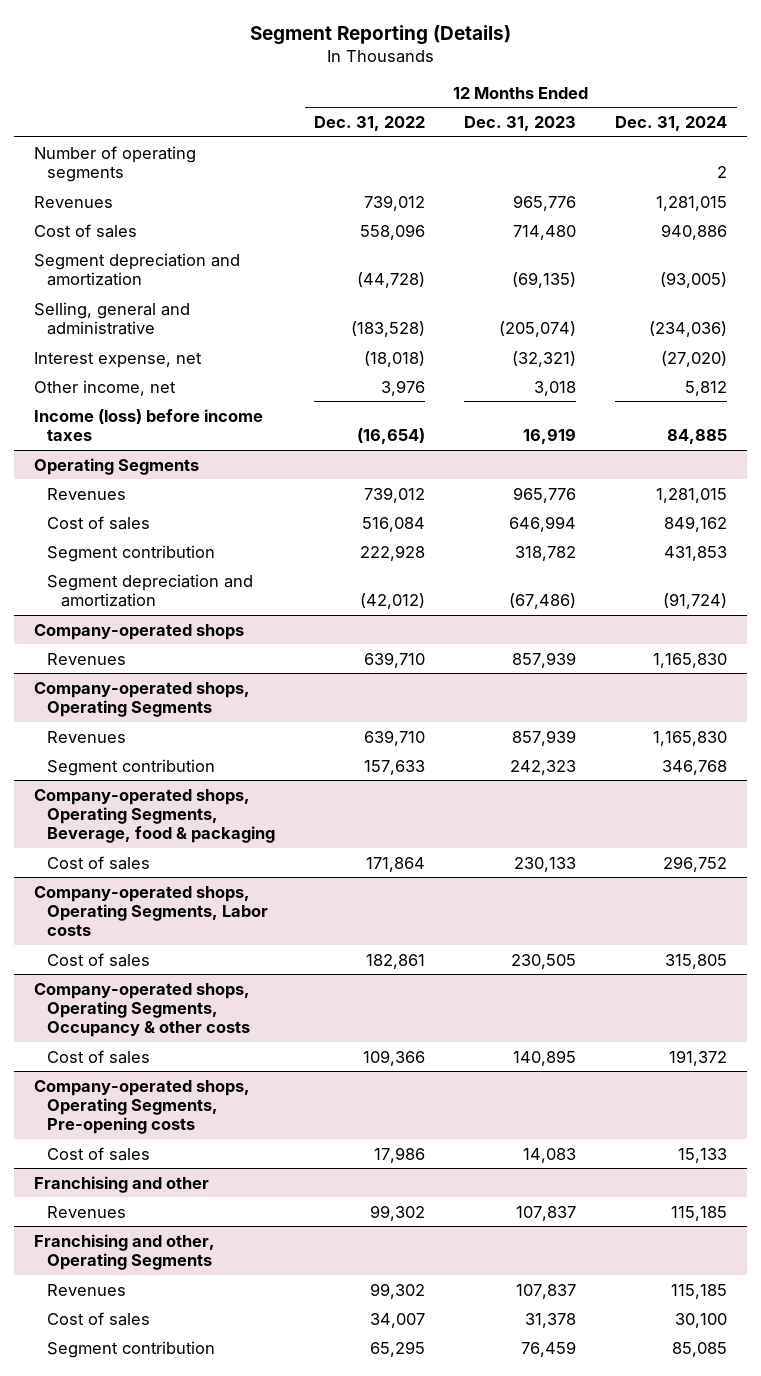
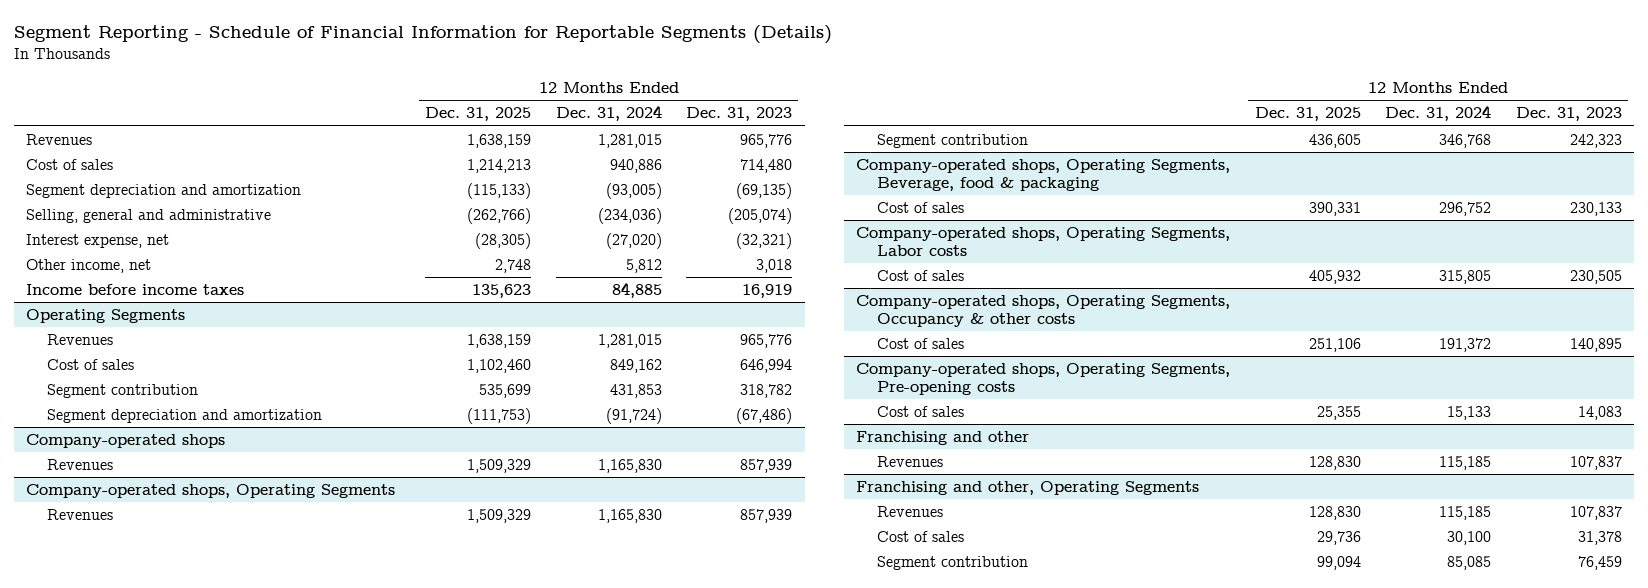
[249,24,511,45] Segment Reporting (Details) -> [14,25,833,45] Segment Reporting - Schedule of Financial Information for Reportable Segments (Details)
[314,116,426,132] Dec. 31, 2022 -> none
none -> [425,107,532,122] Dec. 31, 2025
[33,145,196,182] Number of operating segments -> none
[33,408,263,441] Income (loss) before income taxes -> [26,284,245,296] Income before income taxes

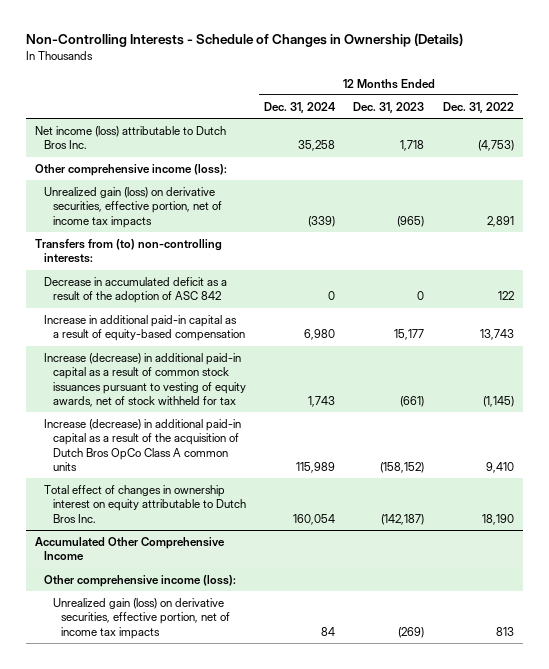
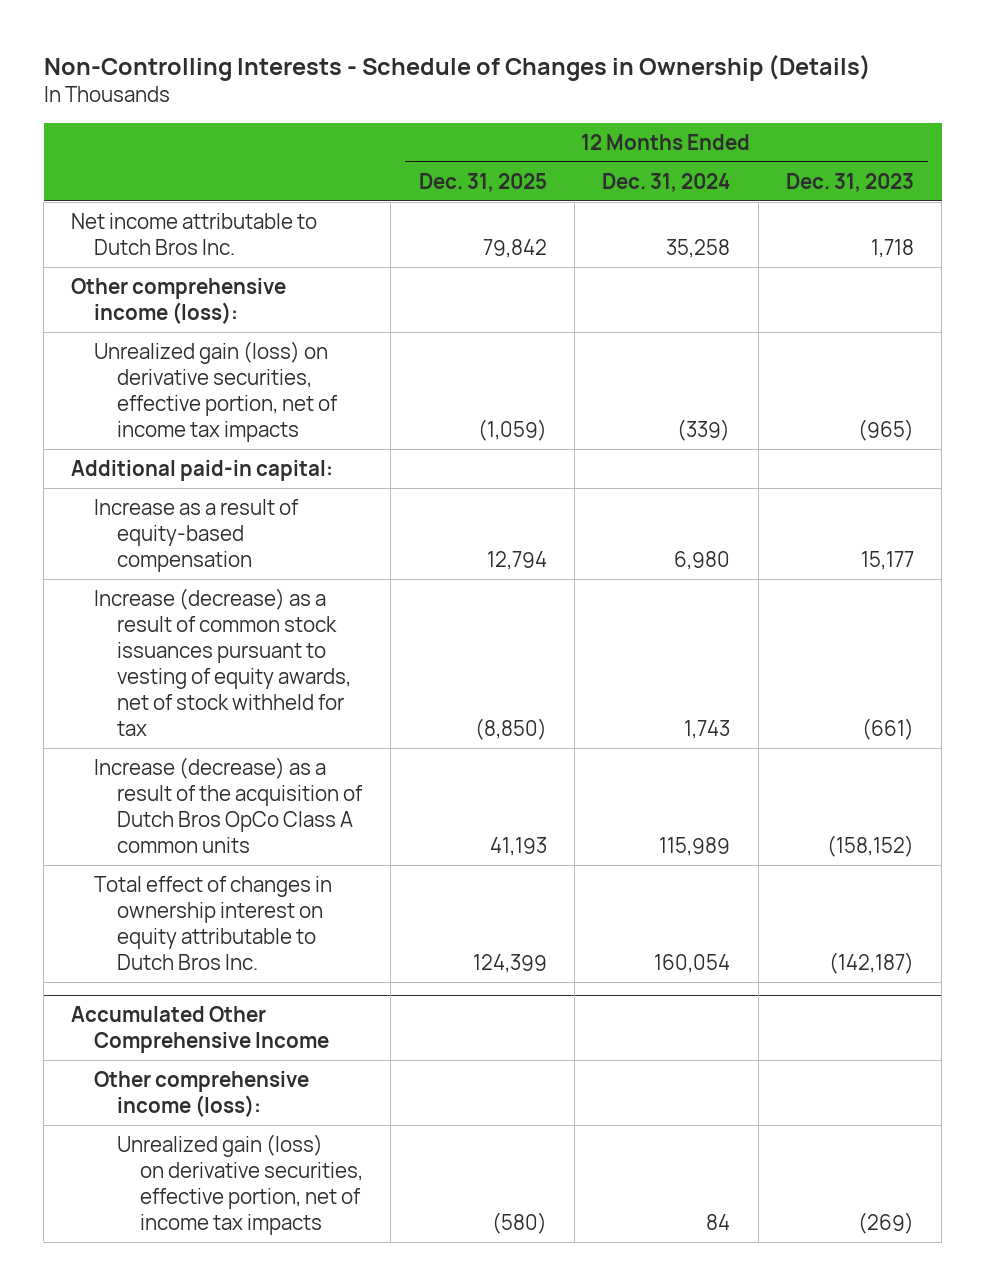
[442,101,514,113] Dec. 31, 2022 -> none
none -> [418,172,547,192] Dec. 31, 2025
[35,125,227,150] Net income (loss) attributable to Dutch Bros Inc. -> [71,212,318,255] Net income attributable to Dutch Bros Inc.
[43,276,227,304] Decrease in accumulated deficit as a result of the adoption of ASC 842 -> none
[35,238,223,264] Transfers from (to) non-controlling interests: -> [71,459,334,481] Additional paid-in capital:
[43,314,245,342] Increase in additional paid-in capital as a result of equity-based compensation -> [94,498,300,572] Increase as a result of equity-based compensation
[43,352,246,408] Increase (decrease) in additional paid-in capital as a result of common stock issuances pursuant to vesting of equity awards, net of stock withheld for tax -> [94,587,352,737] Increase (decrease) as a result of common stock issuances pursuant to vesting of equity awards, net of stock withheld for tax
[43,418,241,472] Increase (decrease) in additional paid-in capital as a result of the acquisition of Dutch Bros OpCo Class A common units -> [94,756,364,853] Increase (decrease) as a result of the acquisition of Dutch Bros OpCo Class A common units

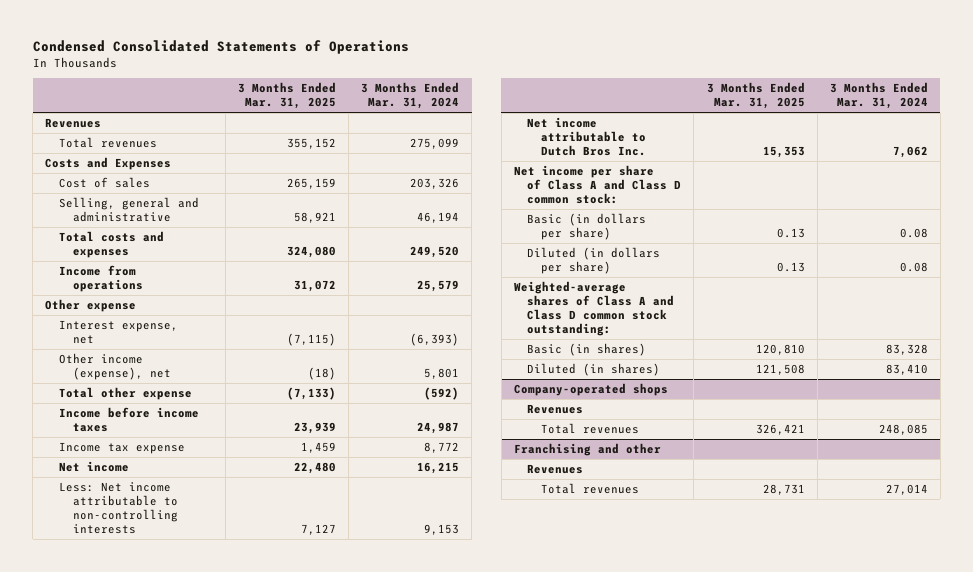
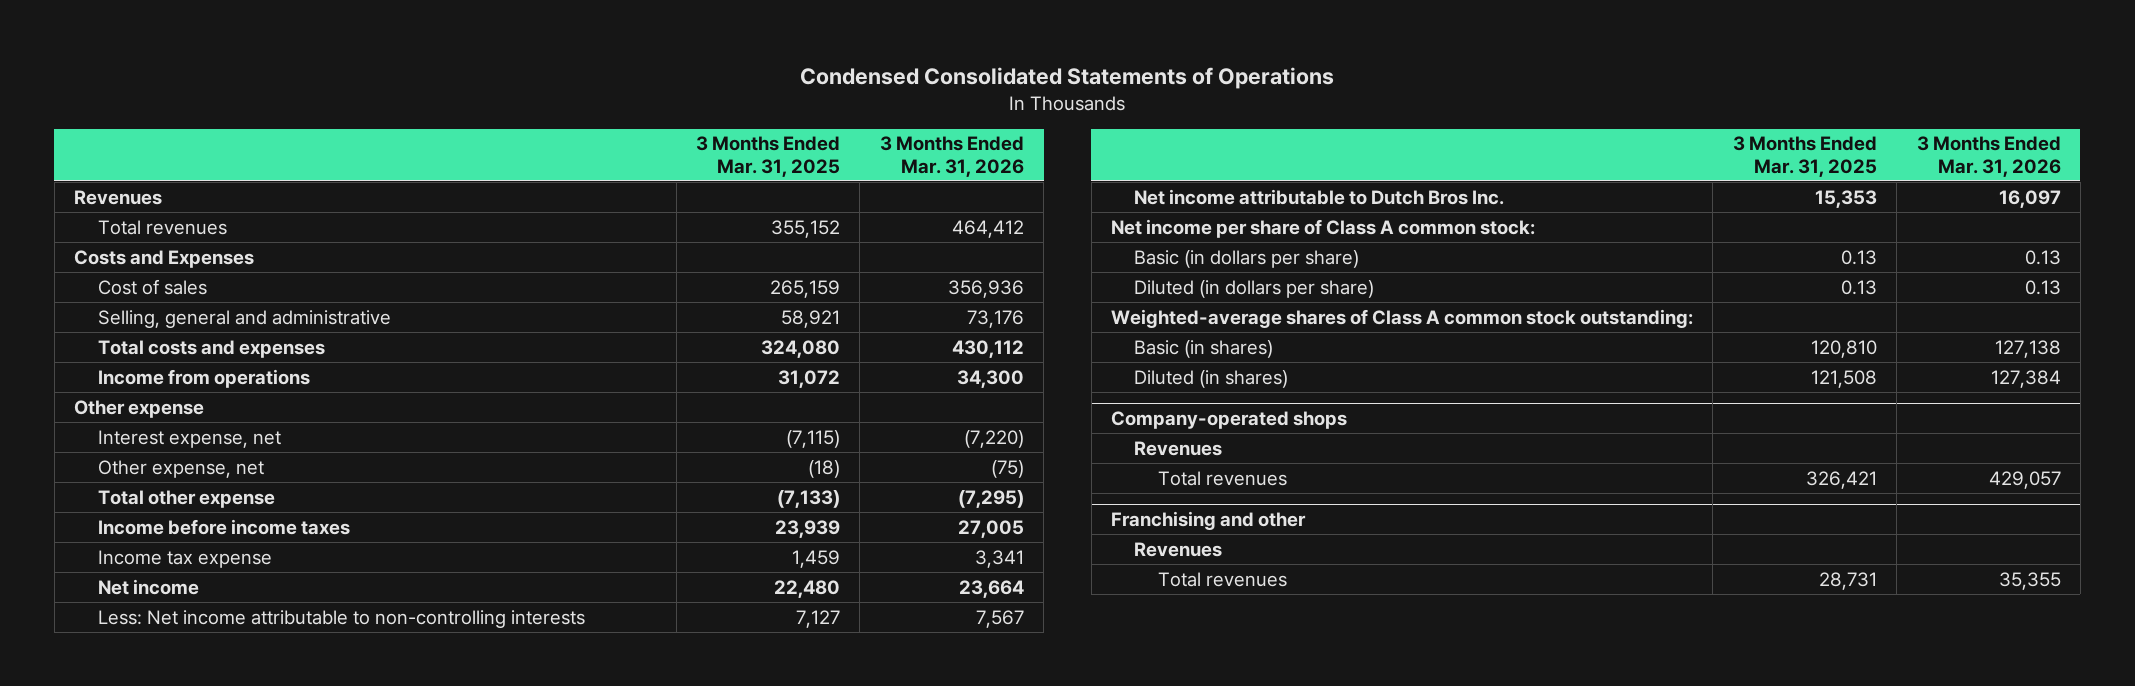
[361,82,460,110] 3 Months Ended Mar. 31, 2024 -> none
none -> [879,136,1024,177] 3 Months Ended Mar. 31, 2026
[58,353,171,381] Other income (expense), net -> [97,459,264,478] Other expense, net
[513,165,682,205] Net income per share of Class A and Class D common stock: -> [1111,218,1536,238] Net income per share of Class A common stock:
[513,281,675,337] Weighted-average shares of Class A and Class D common stock outstanding: -> [1111,308,1694,328] Weighted-average shares of Class A common stock outstanding:

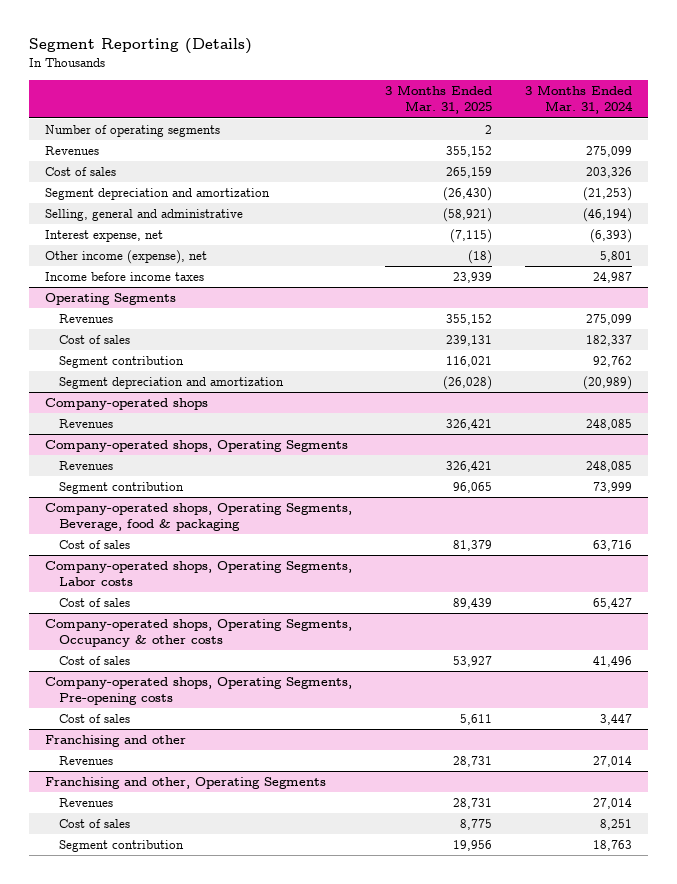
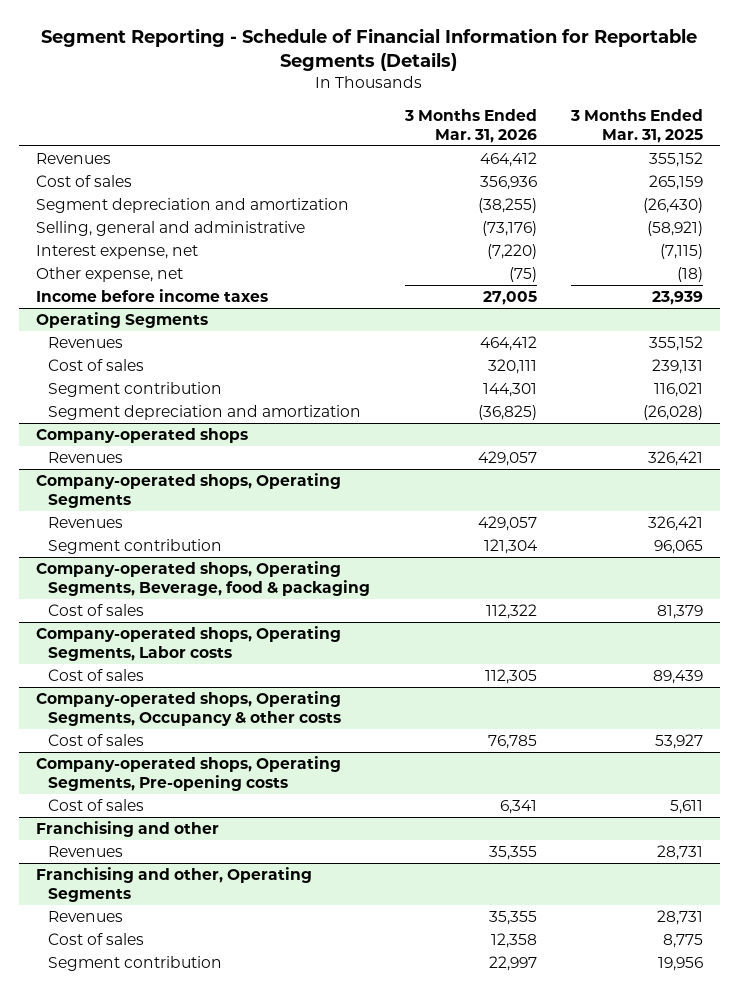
[28,38,252,55] Segment Reporting (Details) -> [41,27,698,72] Segment Reporting - Schedule of Financial Information for Reportable Segments (Details)
[525,85,634,115] 3 Months Ended Mar. 31, 2024 -> none
none -> [403,108,537,143] 3 Months Ended Mar. 31, 2026
[45,125,221,138] Number of operating segments -> none
[45,250,208,265] Other income (expense), net -> [35,266,183,282] Other expense, net

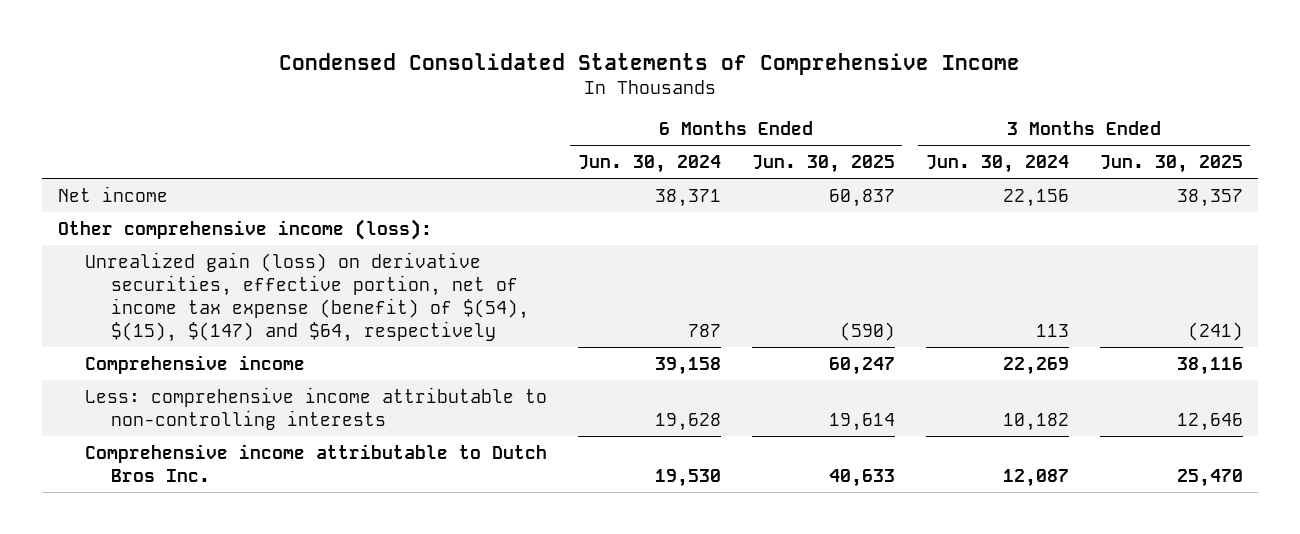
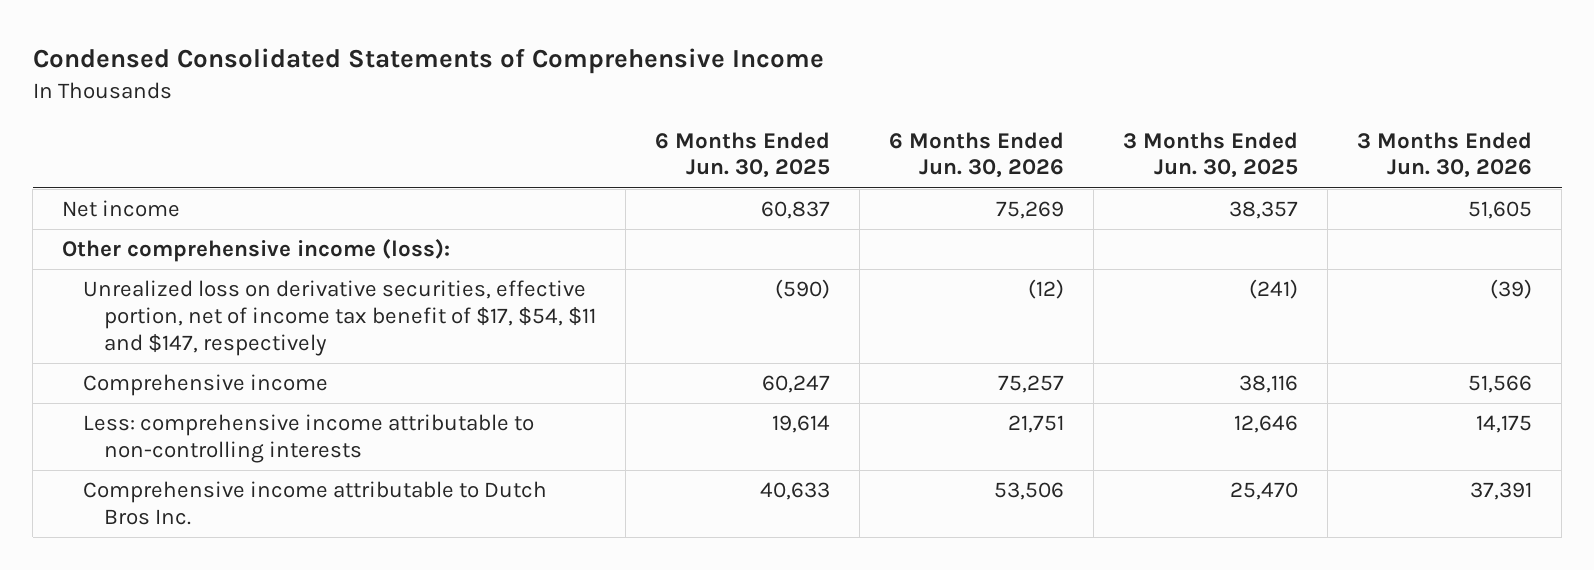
[577,155,721,174] Jun. 30, 2024 -> none
[925,155,1069,174] Jun. 30, 2024 -> none
none -> [889,131,1065,179] 6 Months Ended Jun. 30, 2026
none -> [1357,131,1533,179] 3 Months Ended Jun. 30, 2026
[84,251,530,343] Unrealized gain (loss) on derivative securities, effective portion, net of income tax expense (benefit) of $(54), $(15), $(147) and $64, respectively -> [83,280,597,356] Unrealized loss on derivative securities, effective portion, net of income tax benefit of $17, $54, $11 and $147, respectively

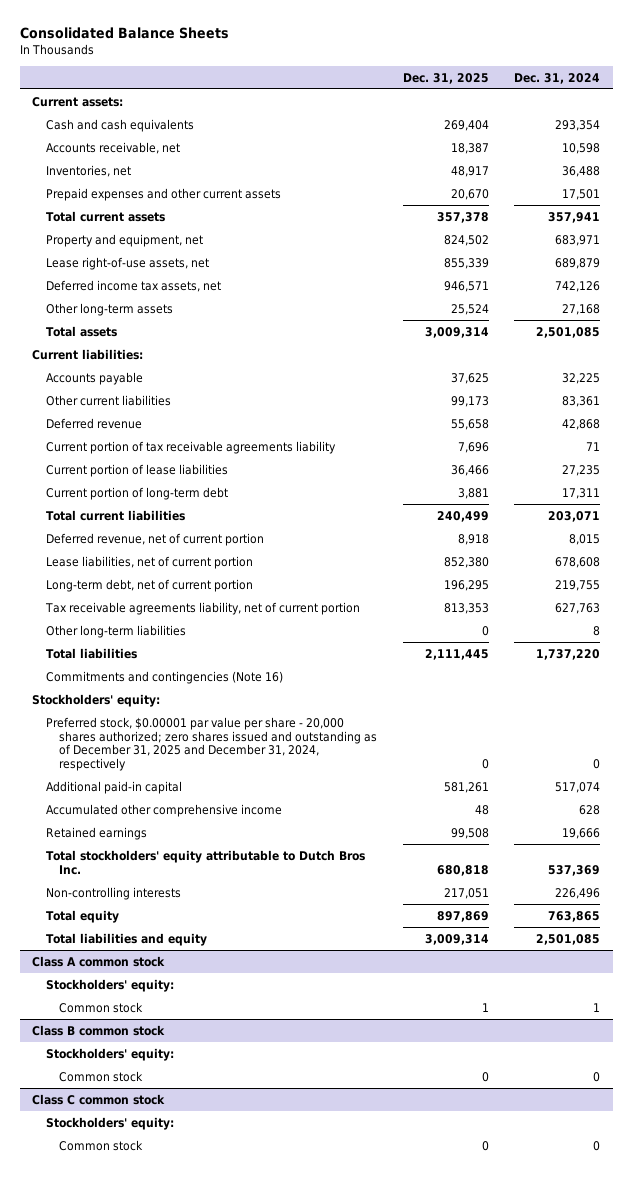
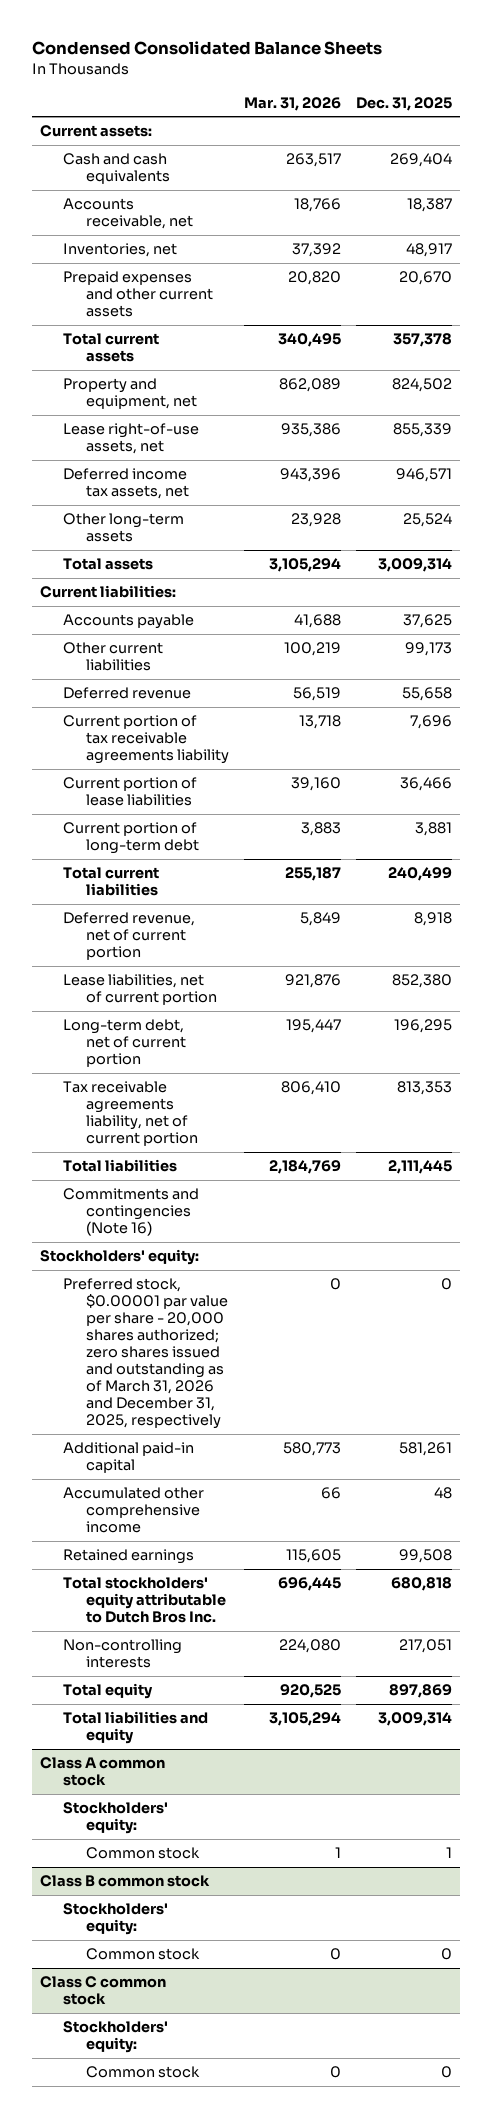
[19,27,229,40] Consolidated Balance Sheets -> [31,41,382,56] Condensed Consolidated Balance Sheets
[514,72,601,84] Dec. 31, 2024 -> none
none -> [243,96,341,111] Mar. 31, 2026
[45,624,186,638] Other long-term liabilities -> none
[45,716,378,771] Preferred stock, $0.00001 par value per share - 20,000 shares authorized; zero shares issued and outstanding as of December 31, 2025 and December 31, 2024, respectively -> [62,1278,228,1430] Preferred stock, $0.00001 par value per share - 20,000 shares authorized; zero shares issued and outstanding as of March 31, 2026 and December 31, 2025, respectively

